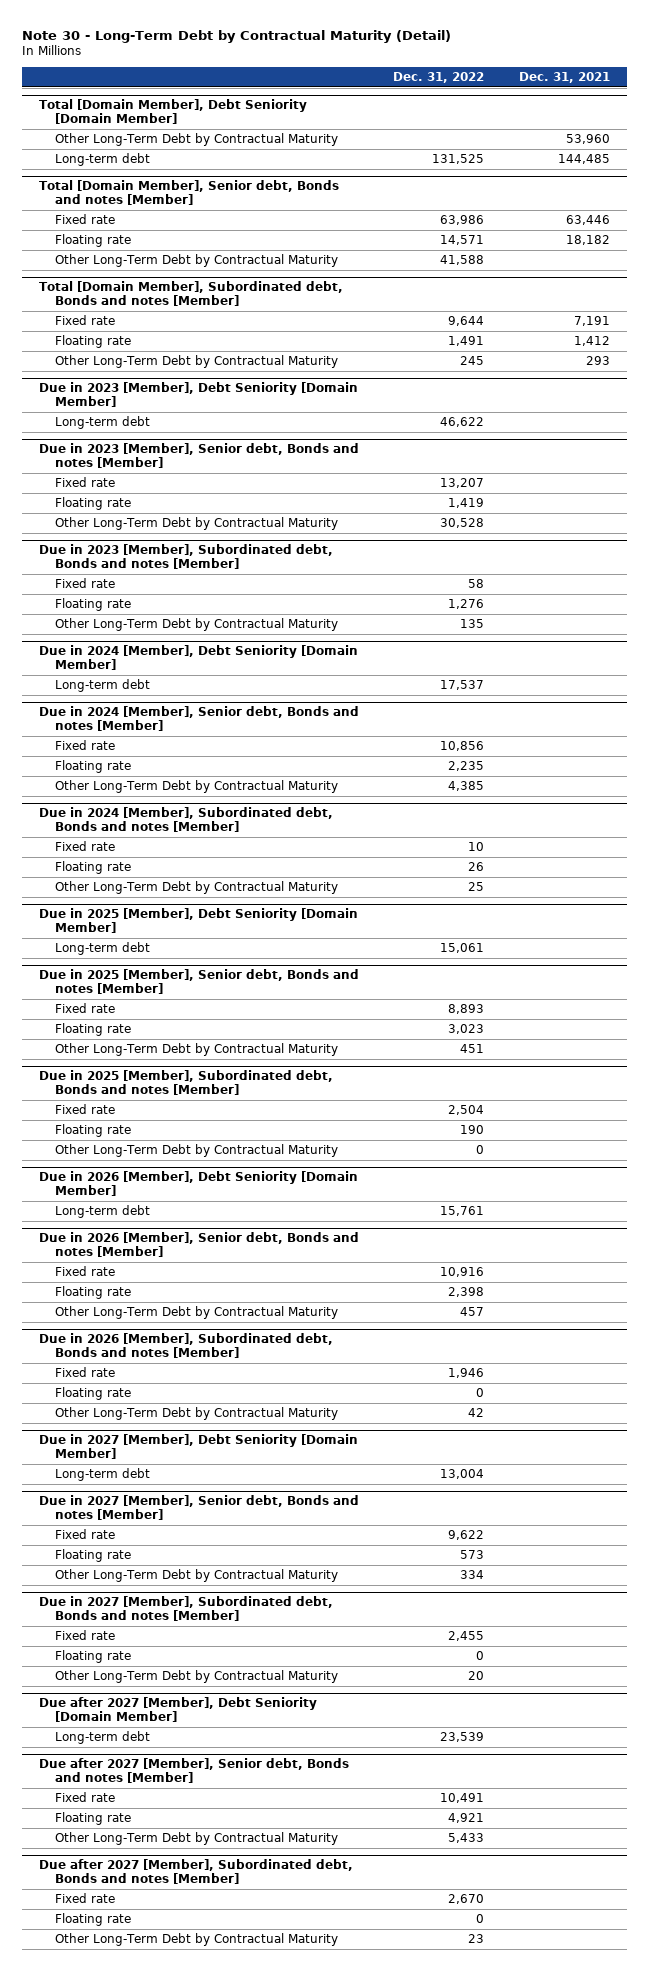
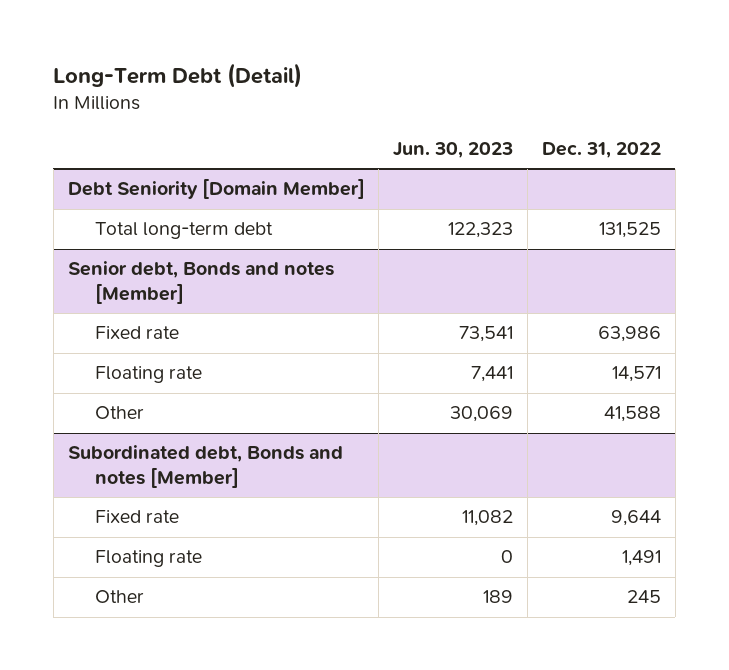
[21,29,451,43] Note 30 - Long-Term Debt by Contractual Maturity (Detail) -> [53,63,303,89] Long-Term Debt (Detail)
[518,71,610,83] Dec. 31, 2021 -> none
none -> [393,141,514,158] Jun. 30, 2023
[55,133,339,147] Other Long-Term Debt by Contractual Maturity -> none
[38,99,307,125] Total [Domain Member], Debt Seniority [Domain Member] -> [67,178,365,200] Debt Seniority [Domain Member]
[55,153,151,167] Long-term debt -> [94,222,273,240] Total long-term debt
[38,180,339,206] Total [Domain Member], Senior debt, Bonds and notes [Member] -> [67,261,334,305] Senior debt, Bonds and notes [Member]
[55,254,339,268] Other Long-Term Debt by Contractual Maturity -> [94,406,144,420] Other
[38,281,343,307] Total [Domain Member], Subordinated debt, Bonds and notes [Member] -> [67,445,343,489] Subordinated debt, Bonds and notes [Member]
[38,382,358,408] Due in 2023 [Member], Debt Seniority [Domain Member] -> none
[55,416,151,430] Long-term debt -> none
[38,443,359,469] Due in 2023 [Member], Senior debt, Bonds and notes [Member] -> none
[55,477,116,488] Fixed rate -> none
[55,497,132,511] Floating rate -> none
[55,517,339,531] Other Long-Term Debt by Contractual Maturity -> none
[38,544,333,570] Due in 2023 [Member], Subordinated debt, Bonds and notes [Member] -> none
[55,578,116,589] Fixed rate -> none
[55,598,132,612] Floating rate -> none
[55,618,339,632] Other Long-Term Debt by Contractual Maturity -> none
[38,645,358,671] Due in 2024 [Member], Debt Seniority [Domain Member] -> none
[55,679,151,693] Long-term debt -> none
[38,706,359,732] Due in 2024 [Member], Senior debt, Bonds and notes [Member] -> none
[55,740,116,751] Fixed rate -> none
[55,760,132,774] Floating rate -> none
[55,780,339,794] Other Long-Term Debt by Contractual Maturity -> none
[38,807,333,833] Due in 2024 [Member], Subordinated debt, Bonds and notes [Member] -> none
[55,841,116,852] Fixed rate -> none
[55,861,132,875] Floating rate -> none
[55,881,339,895] Other Long-Term Debt by Contractual Maturity -> none
[38,908,358,934] Due in 2025 [Member], Debt Seniority [Domain Member] -> none
[55,942,151,956] Long-term debt -> none
[38,969,359,995] Due in 2025 [Member], Senior debt, Bonds and notes [Member] -> none
[55,1003,116,1014] Fixed rate -> none
[55,1023,132,1037] Floating rate -> none
[55,1043,339,1057] Other Long-Term Debt by Contractual Maturity -> none
[38,1070,333,1096] Due in 2025 [Member], Subordinated debt, Bonds and notes [Member] -> none
[55,1104,116,1115] Fixed rate -> none
[55,1124,132,1138] Floating rate -> none
[55,1144,339,1158] Other Long-Term Debt by Contractual Maturity -> none
[38,1171,358,1197] Due in 2026 [Member], Debt Seniority [Domain Member] -> none
[55,1205,151,1219] Long-term debt -> none
[38,1232,359,1258] Due in 2026 [Member], Senior debt, Bonds and notes [Member] -> none
[55,1266,116,1277] Fixed rate -> none
[55,1286,132,1300] Floating rate -> none
[55,1306,339,1320] Other Long-Term Debt by Contractual Maturity -> none
[38,1333,333,1359] Due in 2026 [Member], Subordinated debt, Bonds and notes [Member] -> none
[55,1367,116,1378] Fixed rate -> none
[55,1387,132,1401] Floating rate -> none
[55,1407,339,1421] Other Long-Term Debt by Contractual Maturity -> none
[38,1434,358,1460] Due in 2027 [Member], Debt Seniority [Domain Member] -> none
[55,1468,151,1482] Long-term debt -> none
[38,1495,359,1521] Due in 2027 [Member], Senior debt, Bonds and notes [Member] -> none
[55,1529,116,1540] Fixed rate -> none
[55,1549,132,1563] Floating rate -> none
[55,1569,339,1583] Other Long-Term Debt by Contractual Maturity -> none
[38,1596,333,1622] Due in 2027 [Member], Subordinated debt, Bonds and notes [Member] -> none
[55,1630,116,1641] Fixed rate -> none
[55,1650,132,1664] Floating rate -> none
[55,1670,339,1684] Other Long-Term Debt by Contractual Maturity -> none
[38,1697,317,1723] Due after 2027 [Member], Debt Seniority [Domain Member] -> none
[55,1731,151,1745] Long-term debt -> none
[38,1758,349,1784] Due after 2027 [Member], Senior debt, Bonds and notes [Member] -> none
[55,1792,116,1803] Fixed rate -> none
[55,1812,132,1826] Floating rate -> none
[55,1832,339,1846] Other Long-Term Debt by Contractual Maturity -> none
[38,1859,353,1885] Due after 2027 [Member], Subordinated debt, Bonds and notes [Member] -> none
[55,1893,116,1904] Fixed rate -> none
[55,1913,132,1927] Floating rate -> none
[55,1933,339,1947] Other Long-Term Debt by Contractual Maturity -> none
[55,355,339,369] Other Long-Term Debt by Contractual Maturity -> [94,590,144,604] Other

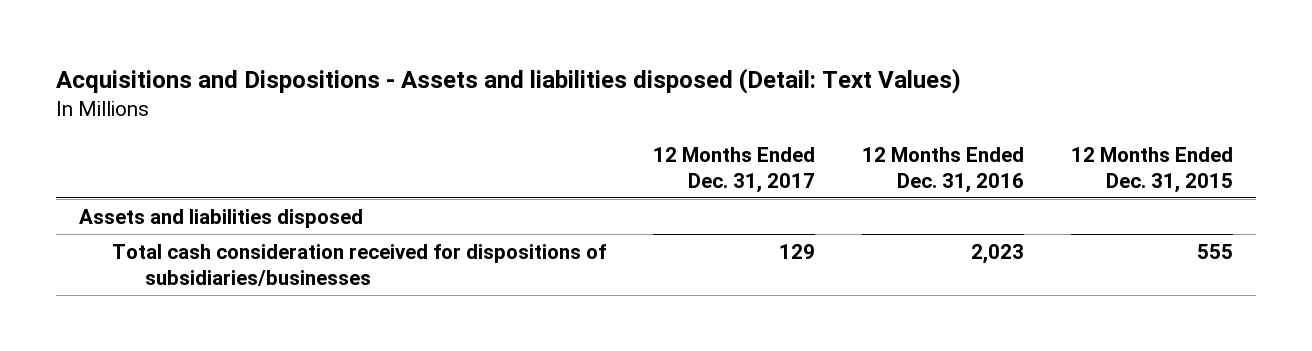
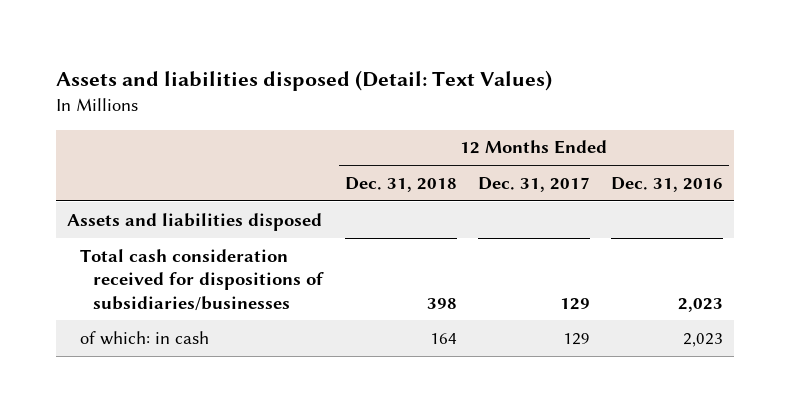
[55,68,961,95] Acquisitions and Dispositions - Assets and liabilities disposed (Detail: Text Values) -> [56,69,553,91] Assets and liabilities disposed (Detail: Text Values)
[1070,146,1233,193] 12 Months Ended Dec. 31, 2015 -> none
none -> [344,177,457,193] Dec. 31, 2018
none -> [80,330,210,345] of which: in cash

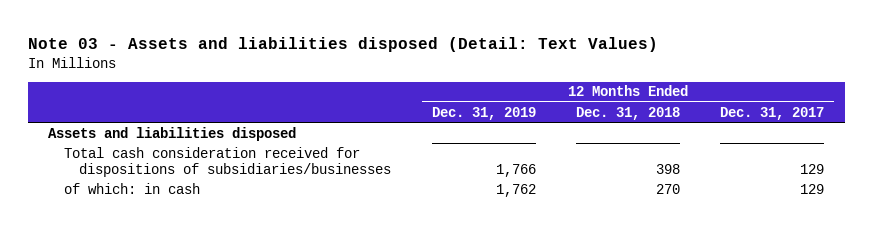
[56,69,553,91] Assets and liabilities disposed (Detail: Text Values) -> [27,37,658,53] Note 03 - Assets and liabilities disposed (Detail: Text Values)
[611,177,724,193] Dec. 31, 2016 -> none
none -> [431,106,536,120] Dec. 31, 2019
[429,332,457,344] 164 -> [656,183,681,194] 270

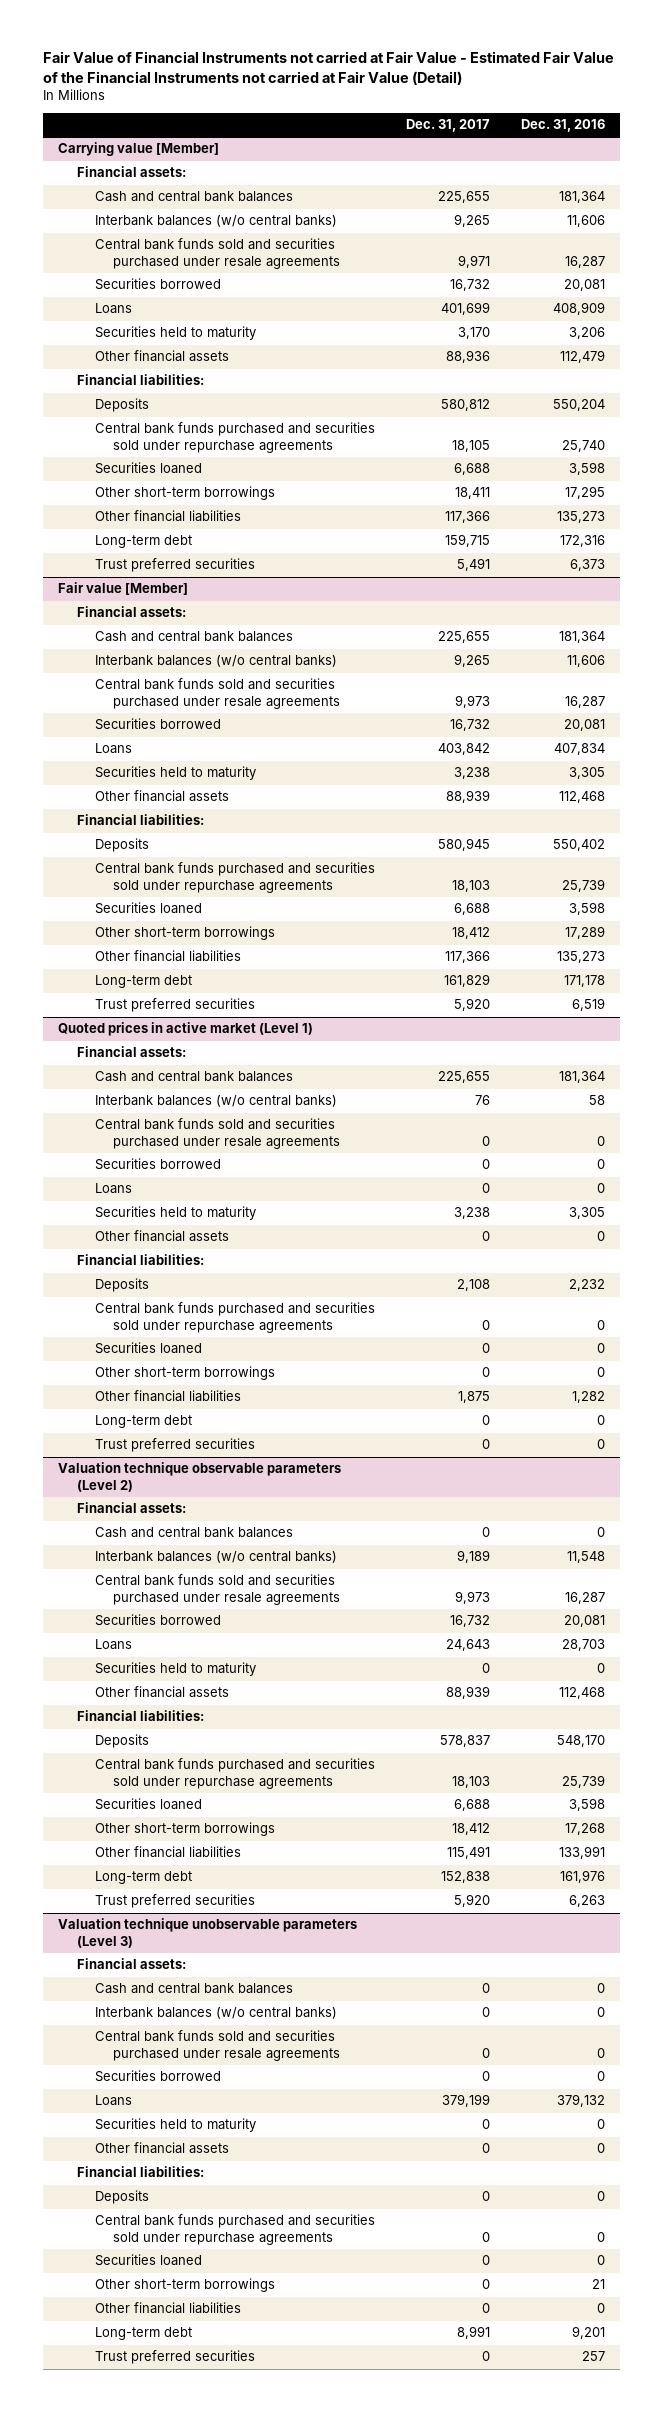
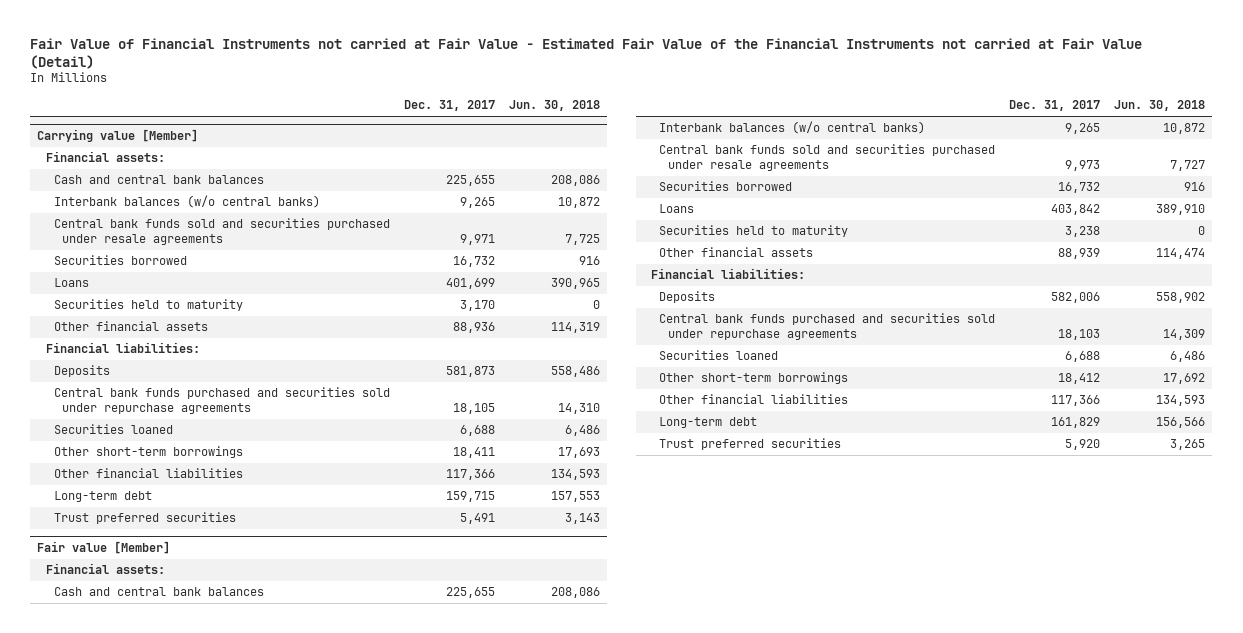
[520,119,605,133] Dec. 31, 2016 -> none
none -> [508,100,600,112] Jun. 30, 2018
[440,399,490,412] 580,812 -> [445,366,495,378] 581,873
[437,838,490,852] 580,945 -> [1051,292,1101,304] 582,006
[58,1022,314,1037] Quoted prices in active market (Level 1) -> none
[76,1046,186,1058] Financial assets: -> none
[95,1071,294,1083] Cash and central bank balances -> none
[95,1095,338,1108] Interbank balances (w/o central banks) -> none
[95,1118,341,1150] Central bank funds sold and securities purchased under resale agreements -> none
[95,1158,222,1171] Securities borrowed -> none
[95,1183,133,1195] Loans -> none
[95,1206,257,1221] Securities held to maturity -> none
[95,1230,230,1243] Other financial assets -> none
[76,1254,204,1266] Financial liabilities: -> none
[95,1278,150,1293] Deposits -> none
[95,1302,376,1334] Central bank funds purchased and securities sold under repurchase agreements -> none
[95,1342,203,1355] Securities loaned -> none
[95,1366,276,1381] Other short-term borrowings -> none
[95,1390,242,1403] Other financial liabilities -> none
[95,1415,193,1429] Long-term debt -> none
[95,1438,256,1453] Trust preferred securities -> none
[58,1462,342,1493] Valuation technique observable parameters (Level 2) -> none
[76,1502,186,1514] Financial assets: -> none
[95,1527,294,1539] Cash and central bank balances -> none
[95,1551,338,1564] Interbank balances (w/o central banks) -> none
[95,1574,341,1606] Central bank funds sold and securities purchased under resale agreements -> none
[95,1614,222,1627] Securities borrowed -> none
[95,1639,133,1651] Loans -> none
[95,1662,257,1677] Securities held to maturity -> none
[95,1686,230,1699] Other financial assets -> none
[76,1710,204,1722] Financial liabilities: -> none
[95,1734,150,1749] Deposits -> none
[95,1758,376,1790] Central bank funds purchased and securities sold under repurchase agreements -> none
[95,1798,203,1811] Securities loaned -> none
[95,1822,276,1837] Other short-term borrowings -> none
[95,1846,242,1859] Other financial liabilities -> none
[95,1871,193,1885] Long-term debt -> none
[95,1894,256,1909] Trust preferred securities -> none
[58,1918,358,1949] Valuation technique unobservable parameters (Level 3) -> none
[76,1958,186,1970] Financial assets: -> none
[95,1983,294,1995] Cash and central bank balances -> none
[95,2007,338,2020] Interbank balances (w/o central banks) -> none
[95,2030,341,2062] Central bank funds sold and securities purchased under resale agreements -> none
[95,2070,222,2083] Securities borrowed -> none
[95,2095,133,2107] Loans -> none
[95,2118,257,2133] Securities held to maturity -> none
[95,2142,230,2155] Other financial assets -> none
[76,2166,204,2178] Financial liabilities: -> none
[95,2190,150,2205] Deposits -> none
[95,2214,376,2246] Central bank funds purchased and securities sold under repurchase agreements -> none
[95,2254,203,2267] Securities loaned -> none
[95,2278,276,2293] Other short-term borrowings -> none
[95,2302,242,2315] Other financial liabilities -> none
[95,2327,193,2341] Long-term debt -> none
[95,2350,256,2365] Trust preferred securities -> none

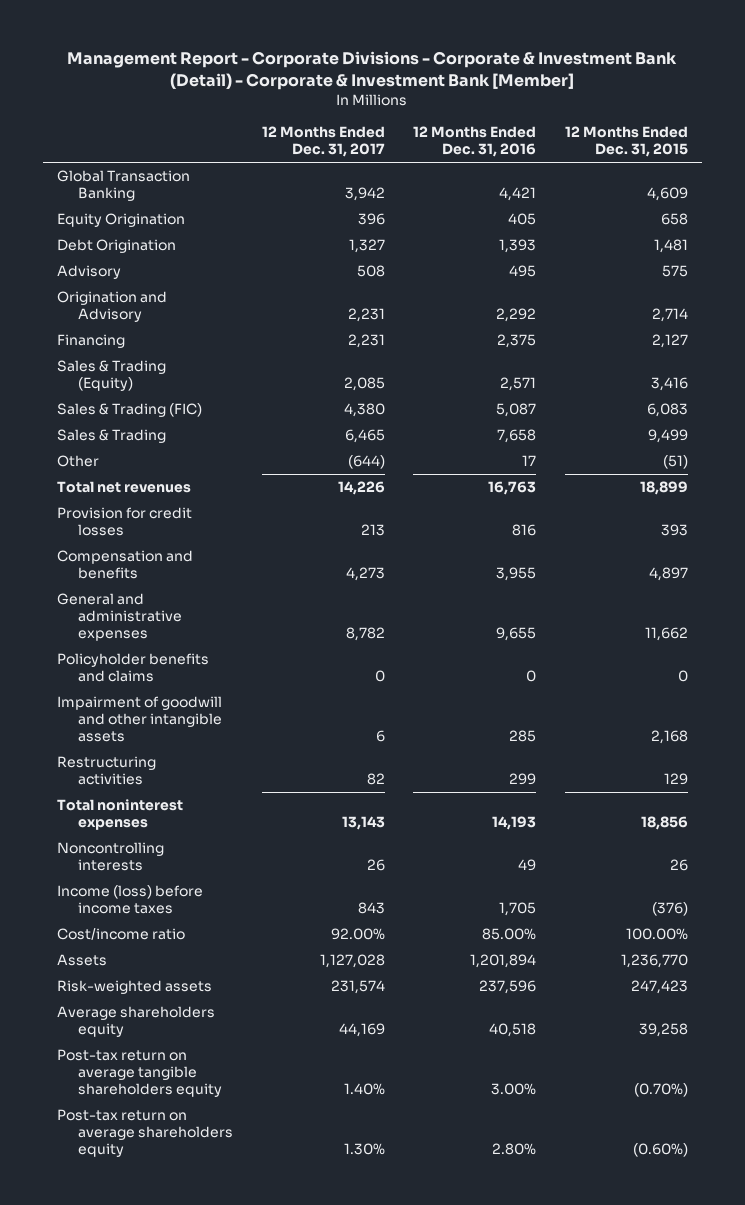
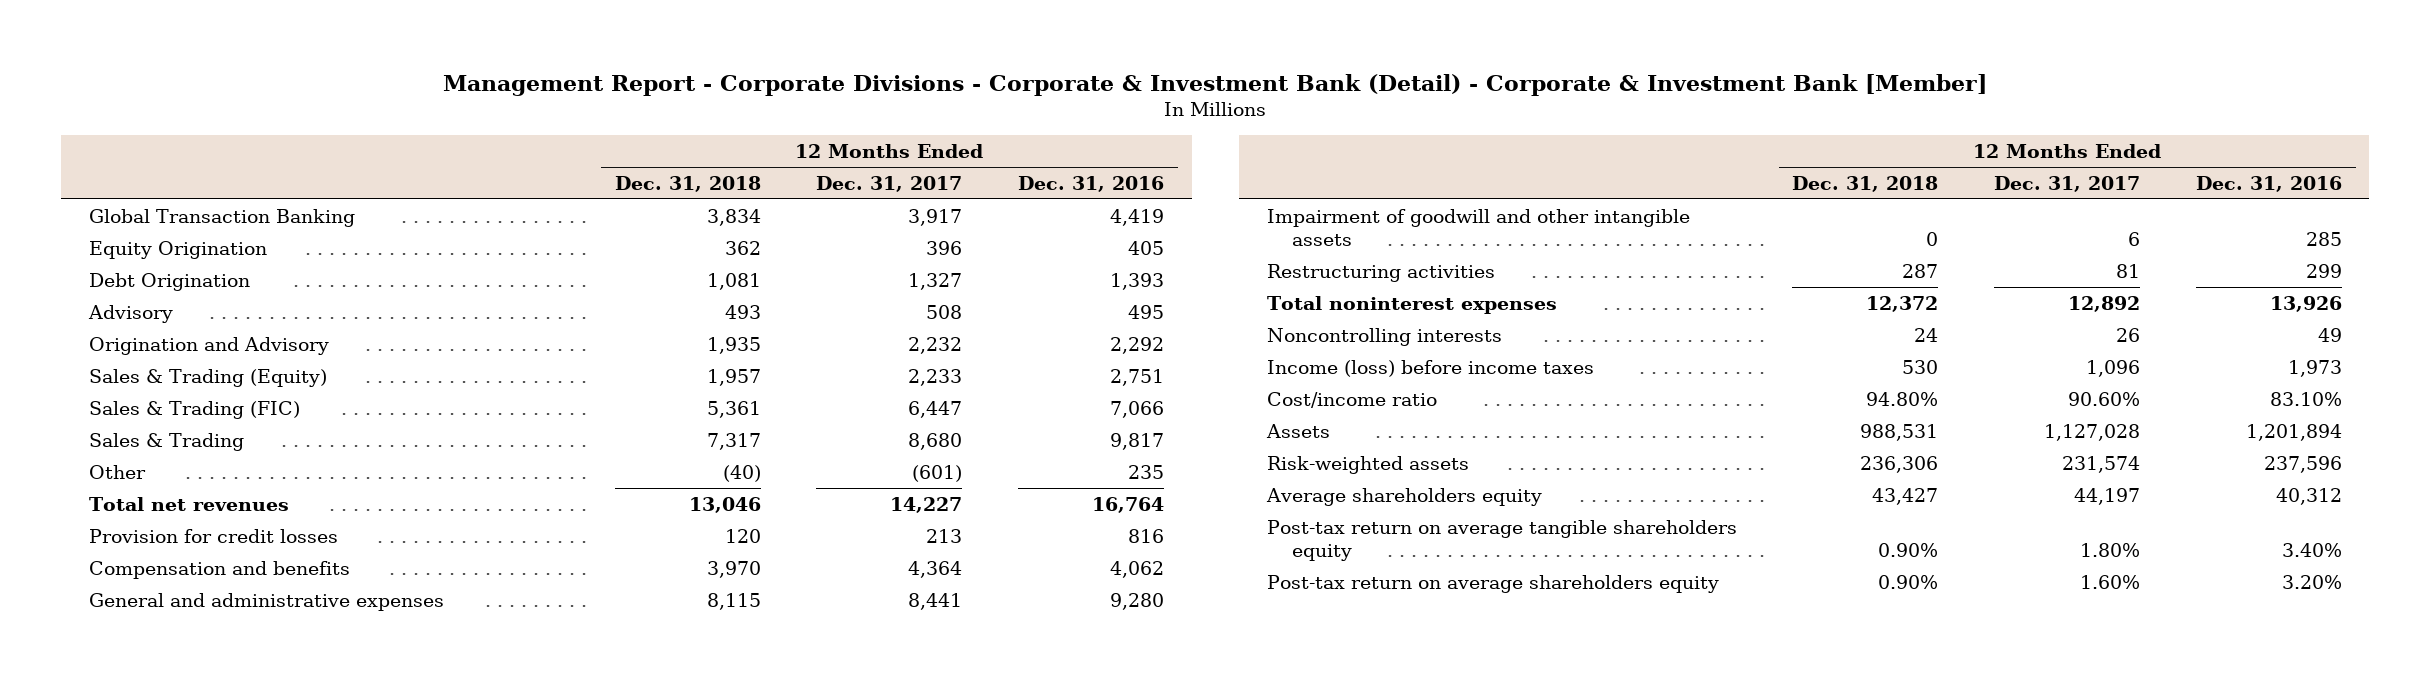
[564,126,688,158] 12 Months Ended Dec. 31, 2015 -> none
none -> [614,175,761,192] Dec. 31, 2018
[344,187,385,202] 3,942 -> [908,208,963,226] 3,917
[499,187,537,202] 4,421 -> [1109,208,1164,226] 4,419
[56,334,125,349] Financing -> none
[347,308,385,323] 2,231 -> [908,336,963,354] 2,232
[343,377,385,392] 2,085 -> [908,368,963,386] 2,233
[500,377,537,392] 2,571 -> [1109,368,1164,386] 2,751
[343,403,385,418] 4,380 -> [908,400,963,418] 6,447
[496,403,537,418] 5,087 -> [1109,400,1164,418] 7,066
[344,429,385,444] 6,465 -> [908,432,963,450] 8,680
[497,429,537,444] 7,658 -> [1109,432,1164,450] 9,817
[347,455,385,470] (644) -> [912,464,963,482] (601)
[522,455,537,467] 17 -> [1127,464,1164,479] 235
[337,481,385,496] 14,226 -> [890,496,963,513] 14,227
[488,481,537,496] 16,763 -> [1091,496,1164,513] 16,764
[56,653,209,683] Policyholder benefits and claims -> none
[345,567,385,582] 4,273 -> [908,560,963,578] 4,364
[496,567,537,582] 3,955 -> [1109,560,1164,578] 4,062
[345,627,385,642] 8,782 -> [908,592,963,610] 8,441
[496,627,537,642] 9,655 -> [1109,592,1164,610] 9,280
[366,773,385,786] 82 -> [2116,263,2141,278] 81
[341,816,385,831] 13,143 -> [2068,295,2141,312] 12,892
[492,816,537,831] 14,193 -> [2269,295,2342,312] 13,926
[357,902,385,915] 843 -> [2086,359,2141,377] 1,096
[499,902,537,917] 1,705 -> [2287,359,2342,377] 1,973
[330,928,385,941] 92.00% -> [2068,391,2141,406] 90.60%
[482,928,537,941] 85.00% -> [2269,391,2342,406] 83.10%
[338,1023,385,1038] 44,169 -> [2074,487,2141,505] 44,197
[489,1023,537,1038] 40,518 -> [2275,487,2342,505] 40,312
[343,1083,385,1096] 1.40% -> [2080,542,2141,557] 1.80%
[491,1083,537,1096] 3.00% -> [2281,542,2342,557] 3.40%
[343,1143,385,1156] 1.30% -> [2080,574,2141,589] 1.60%
[492,1143,537,1156] 2.80% -> [2281,574,2342,589] 3.20%

